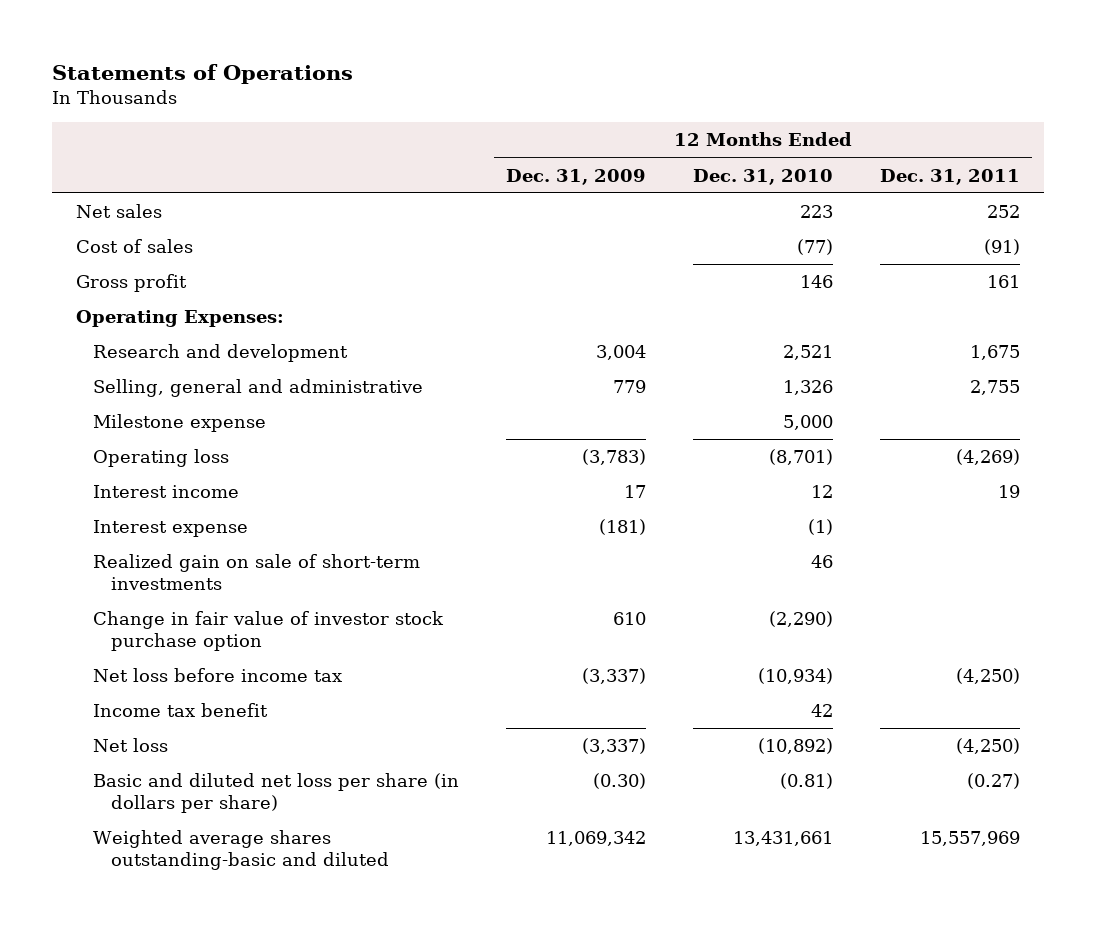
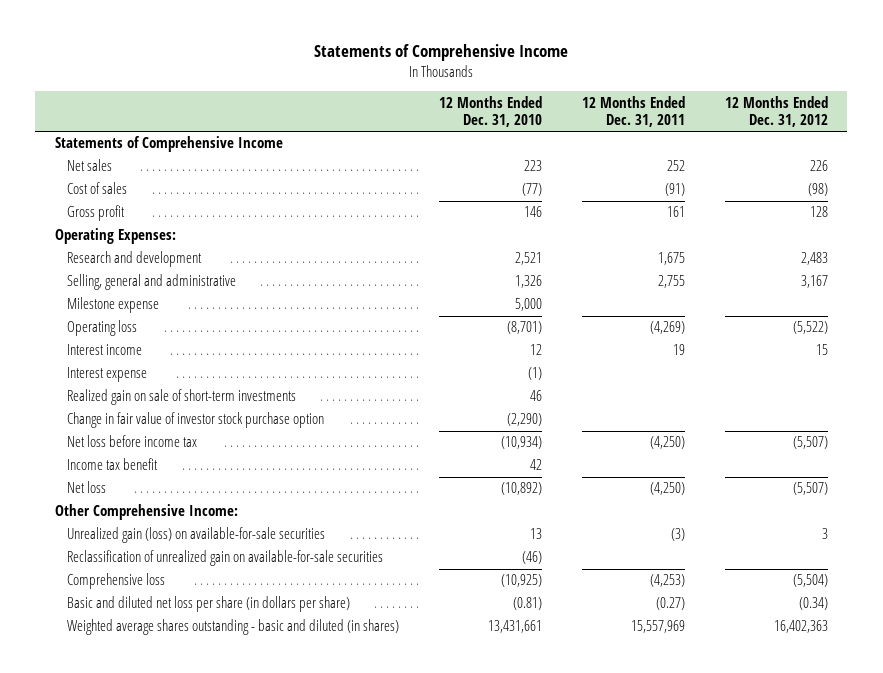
[52,63,354,84] Statements of Operations -> [314,44,569,62] Statements of Comprehensive Income
[506,168,647,185] Dec. 31, 2009 -> none
none -> [724,95,828,127] 12 Months Ended Dec. 31, 2012
none -> [54,136,283,153] Statements of Comprehensive Income
none -> [54,504,238,521] Other Comprehensive Income:
none -> [67,527,326,544] Unrealized gain (loss) on available-for-sale securities
none -> [67,550,384,567] Reclassification of unrealized gain on available-for-sale securities
none -> [67,573,166,590] Comprehensive loss
[93,830,389,870] Weighted average shares outstanding-basic and diluted -> [67,619,400,636] Weighted average shares outstanding - basic and diluted (in shares)

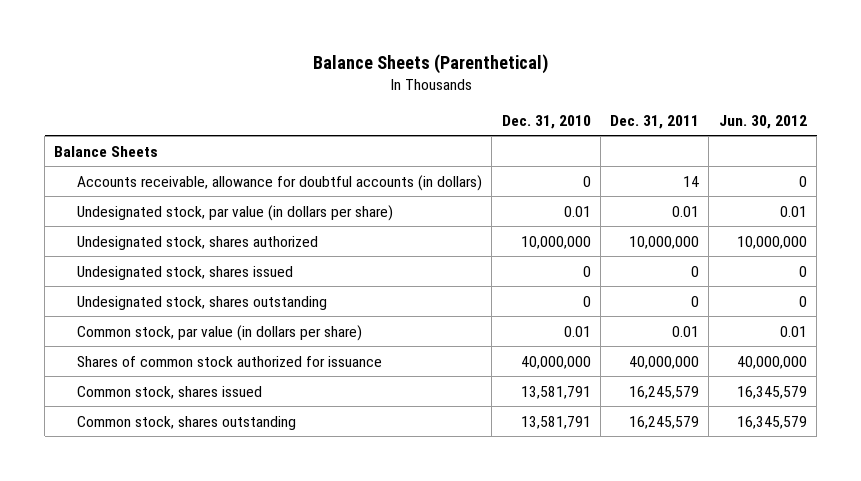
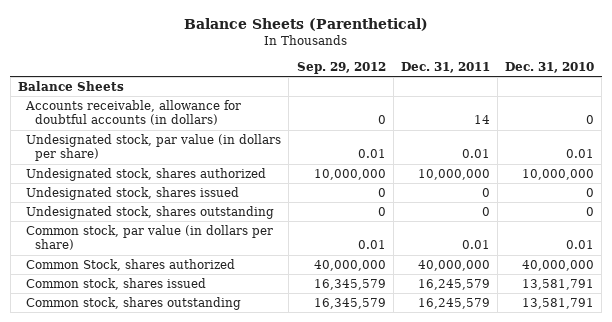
[718,114,807,129] Jun. 30, 2012 -> none
none -> [296,61,386,74] Sep. 29, 2012
[77,355,383,367] Shares of common stock authorized for issuance -> [26,258,236,271] Common Stock, shares authorized

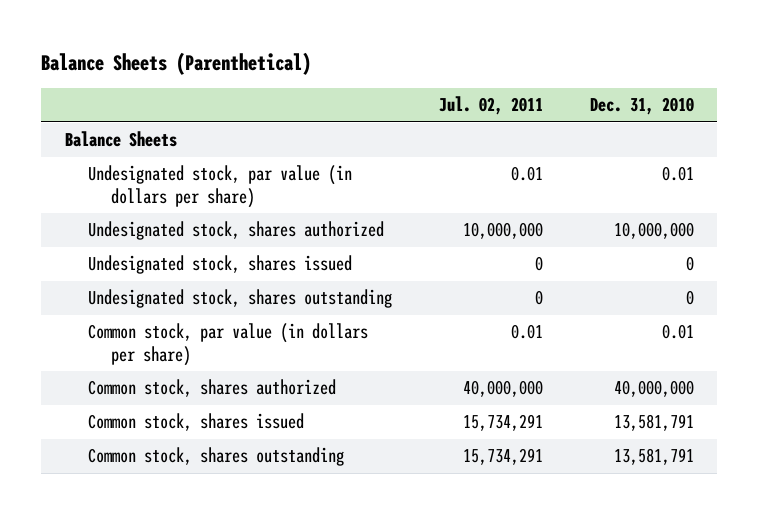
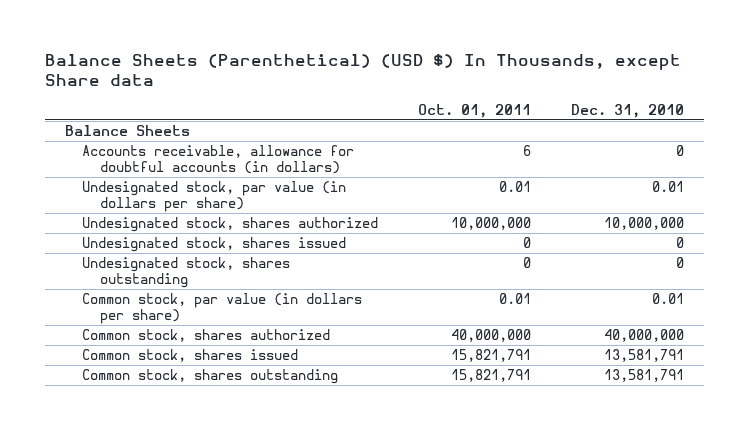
[41,51,312,75] Balance Sheets (Parenthetical) -> [44,53,681,87] Balance Sheets (Parenthetical) (USD $) In Thousands, except Share data
[438,96,543,116] Jul. 02, 2011 -> none
none -> [418,103,532,118] Oct. 01, 2011
none -> [82,145,355,175] Accounts receivable, allowance for doubtful accounts (in dollars)

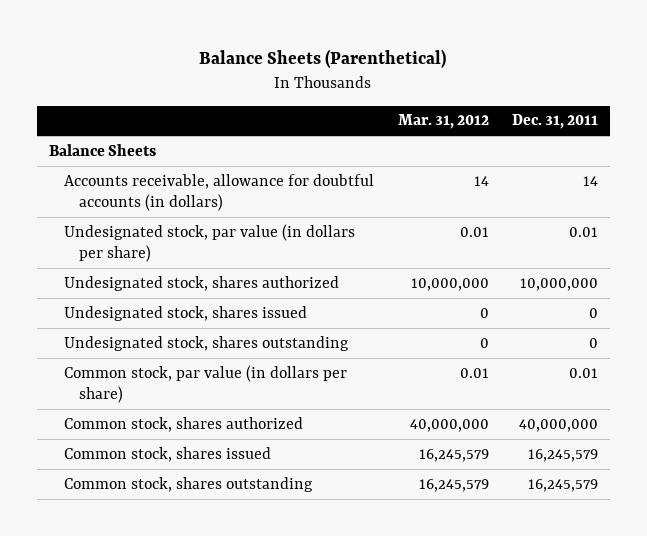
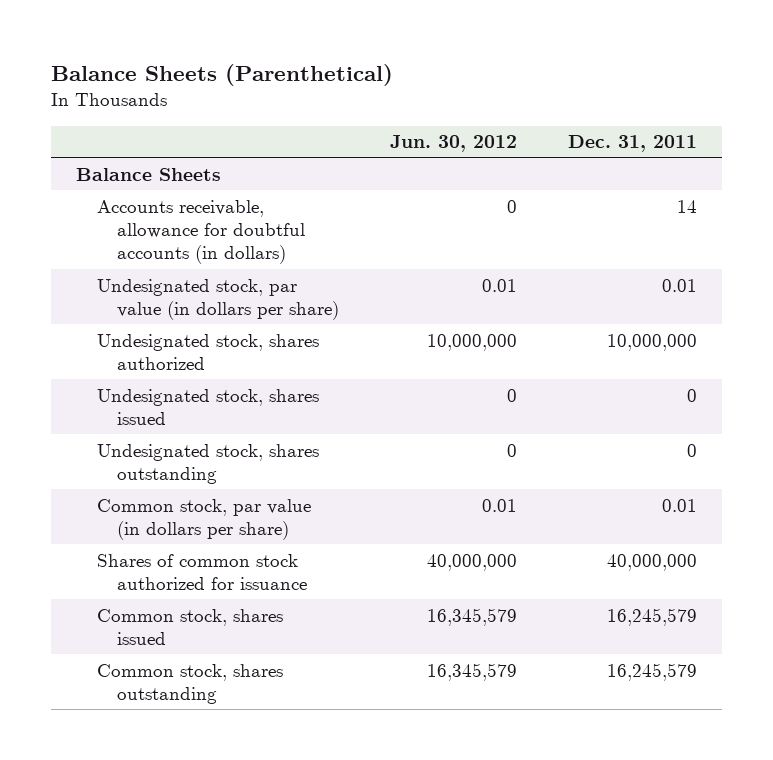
[397,114,489,130] Mar. 31, 2012 -> none
none -> [389,135,517,153] Jun. 30, 2012
[63,416,303,432] Common stock, shares authorized -> [96,553,307,590] Shares of common stock authorized for issuance

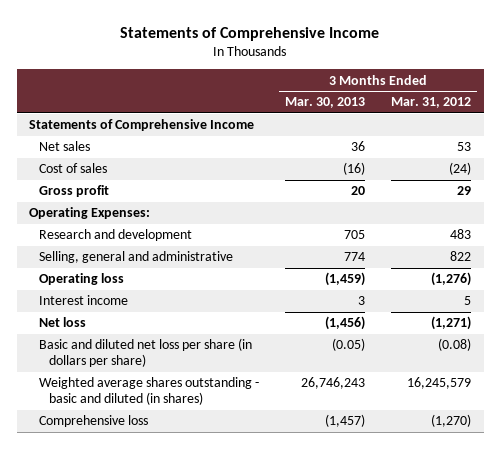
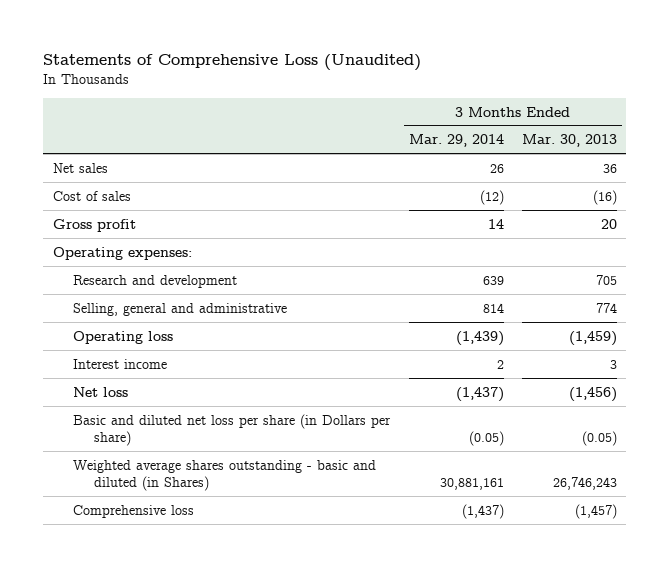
[120,26,380,41] Statements of Comprehensive Income -> [43,54,422,72] Statements of Comprehensive Loss (Unaudited)
[390,97,471,109] Mar. 31, 2012 -> none
none -> [408,134,504,148] Mar. 29, 2014
[29,119,255,132] Statements of Comprehensive Income -> none
[29,207,151,220] Operating Expenses: -> [52,246,192,260] Operating expenses:
[39,338,253,368] Basic and diluted net loss per share (in dollars per share) -> [73,413,392,446] Basic and diluted net loss per share (in Dollars per share)
[39,377,260,406] Weighted average shares outstanding - basic and diluted (in shares) -> [73,459,377,491] Weighted average shares outstanding - basic and diluted (in Shares)

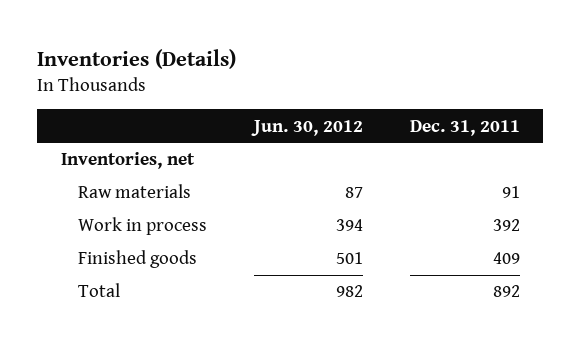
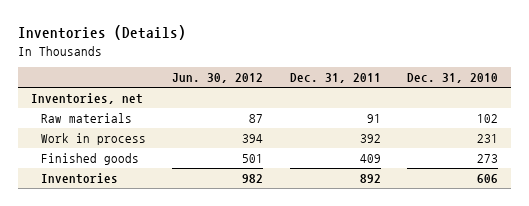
none -> [406,73,498,84] Dec. 31, 2010
[78,283,121,298] Total -> [40,172,118,184] Inventories

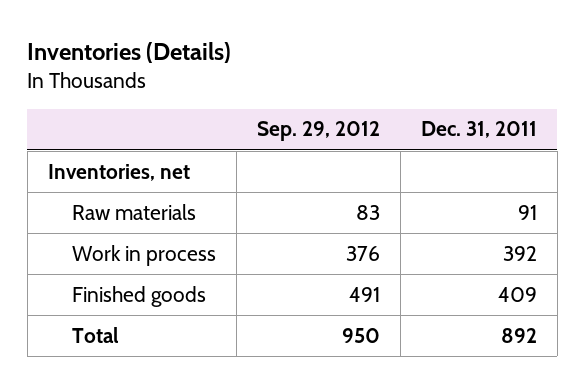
[172,73,264,84] Jun. 30, 2012 -> none
[406,73,498,84] Dec. 31, 2010 -> none
none -> [256,121,380,142] Sep. 29, 2012
[40,172,118,184] Inventories -> [71,326,119,343] Total

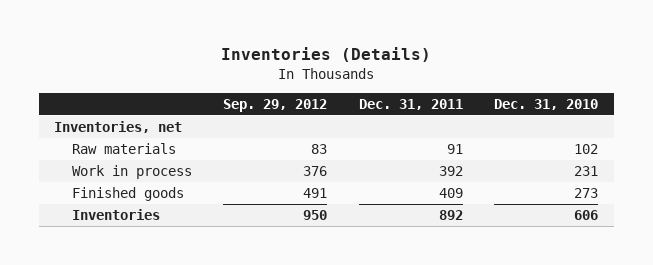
none -> [494,98,599,110] Dec. 31, 2010
[71,326,119,343] Total -> [72,209,161,221] Inventories

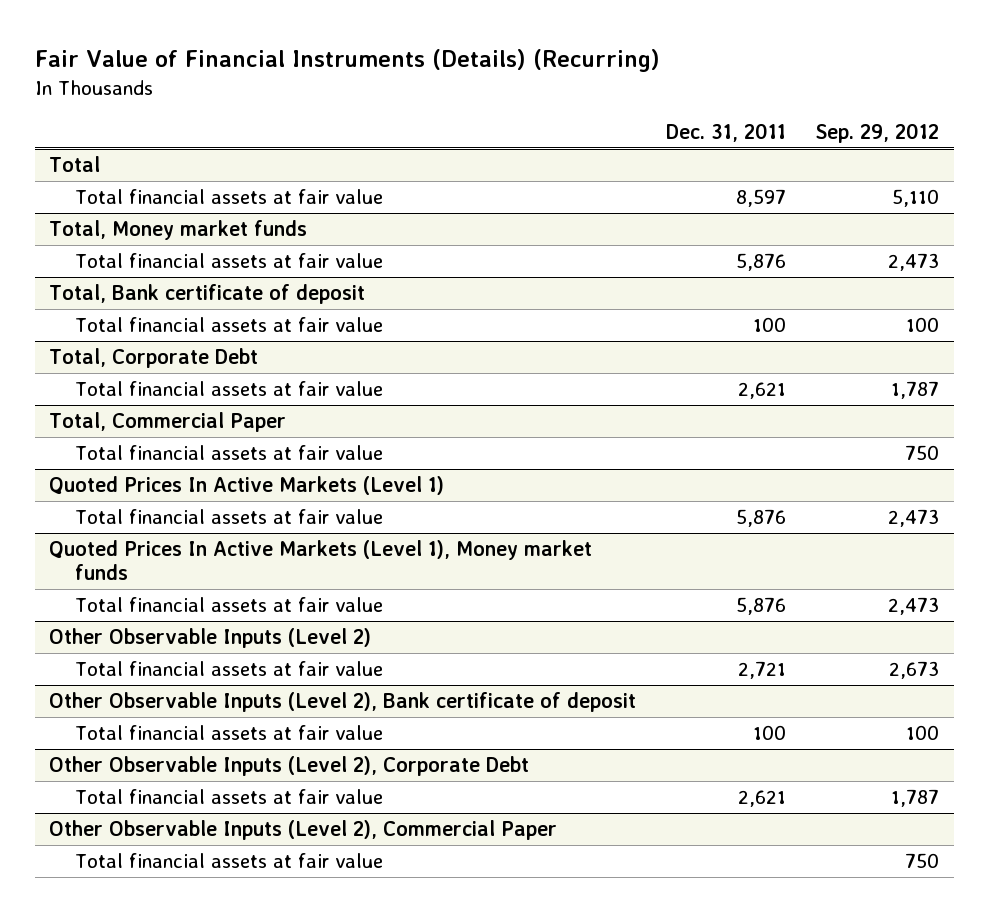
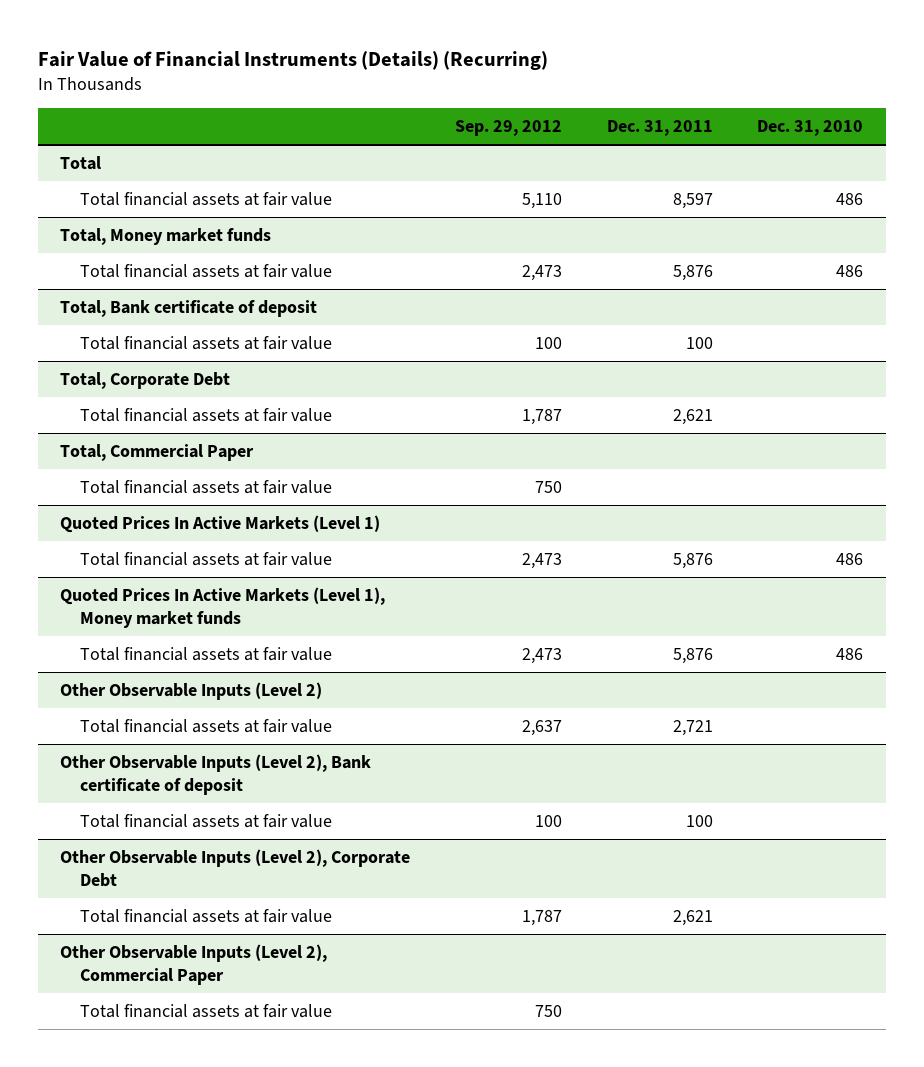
none -> [757,120,864,137] Dec. 31, 2010
[889,660,940,679] 2,673 -> [522,719,563,736] 2,637

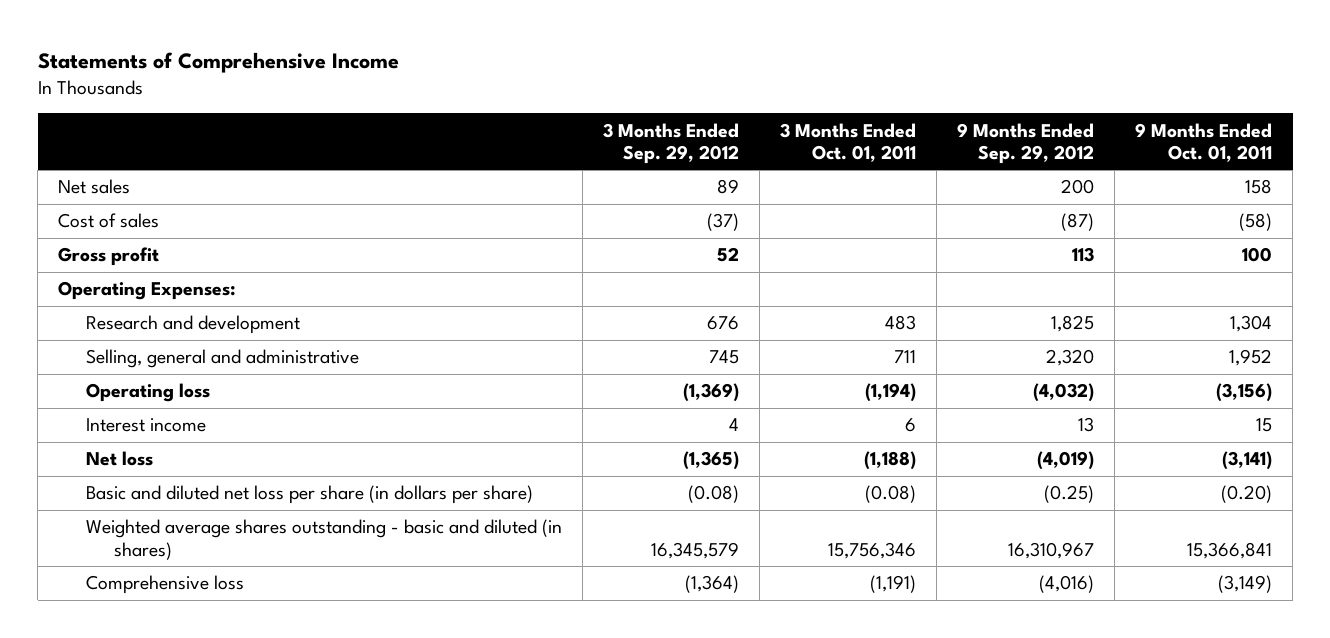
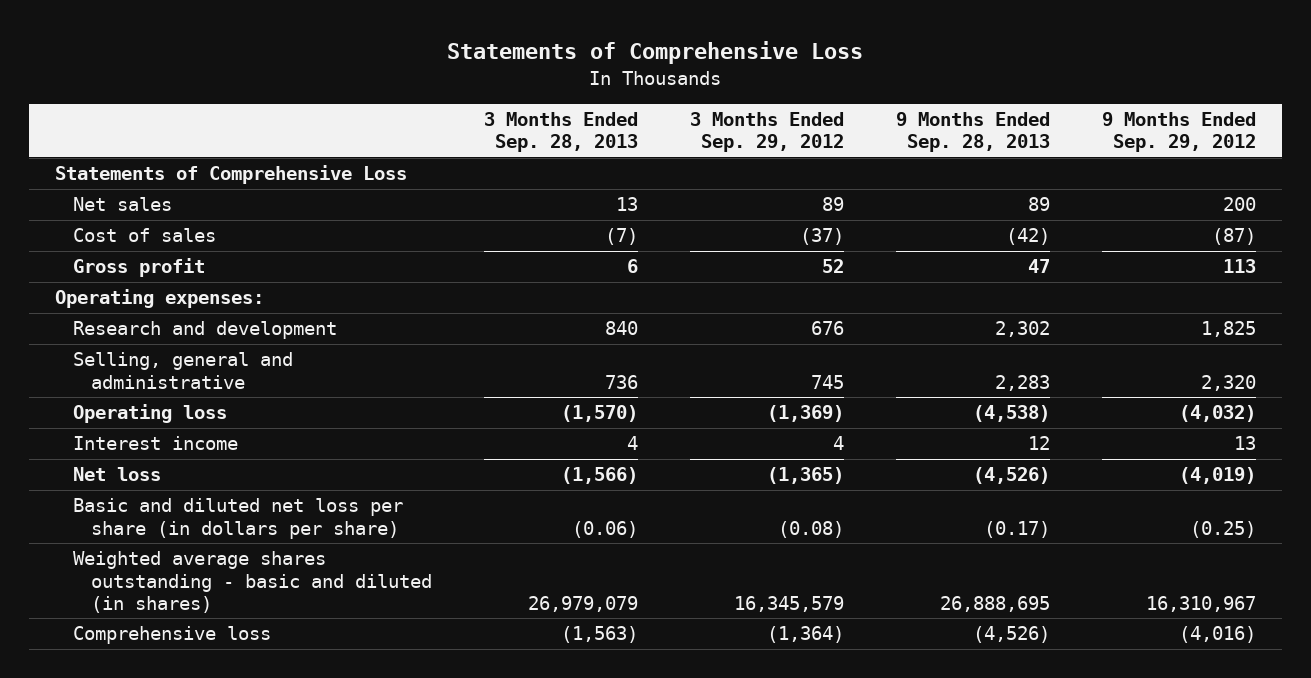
[37,51,399,73] Statements of Comprehensive Income -> [447,40,864,64] Statements of Comprehensive Loss
[780,122,917,163] 3 Months Ended Oct. 01, 2011 -> none
[1135,122,1273,163] 9 Months Ended Oct. 01, 2011 -> none
none -> [484,112,639,153] 3 Months Ended Sep. 28, 2013
none -> [895,112,1050,153] 9 Months Ended Sep. 28, 2013
none -> [54,165,407,185] Statements of Comprehensive Loss
[58,281,237,301] Operating Expenses: -> [54,289,264,309] Operating expenses:

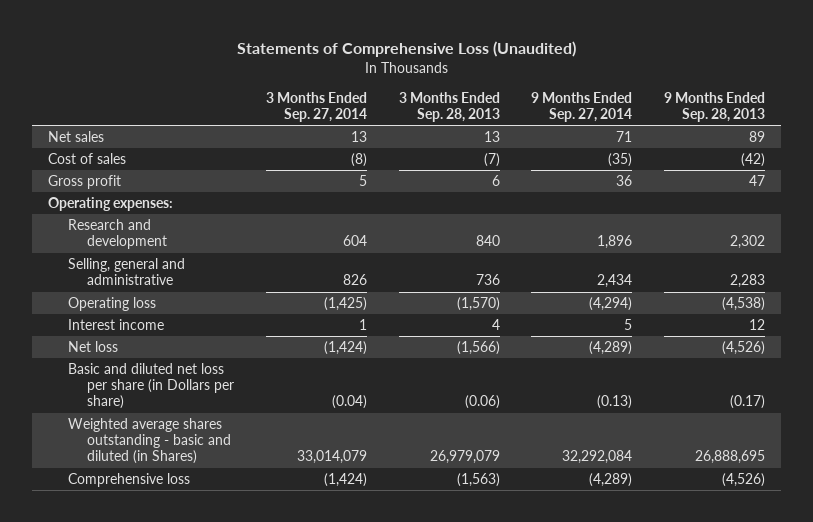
[447,40,864,64] Statements of Comprehensive Loss -> [236,40,576,57] Statements of Comprehensive Loss (Unaudited)
[689,112,844,153] 3 Months Ended Sep. 29, 2012 -> none
[1101,112,1256,153] 9 Months Ended Sep. 29, 2012 -> none
none -> [265,91,367,122] 3 Months Ended Sep. 27, 2014
none -> [531,91,633,122] 9 Months Ended Sep. 27, 2014
[54,165,407,185] Statements of Comprehensive Loss -> none
[72,498,403,539] Basic and diluted net loss per share (in dollars per share) -> [67,363,234,410] Basic and diluted net loss per share (in Dollars per share)
[72,551,433,613] Weighted average shares outstanding - basic and diluted (in shares) -> [67,418,231,465] Weighted average shares outstanding - basic and diluted (in Shares)

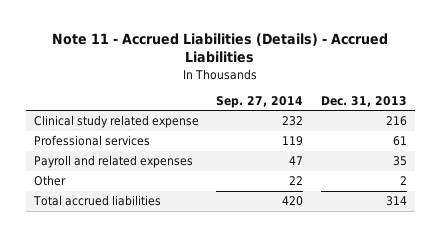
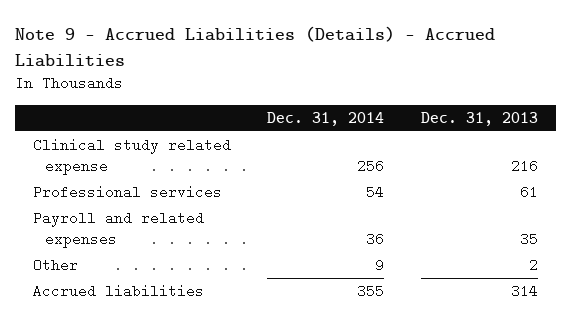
[52,32,389,64] Note 11 - Accrued Liabilities (Details) - Accrued Liabilities -> [14,26,495,68] Note 9 - Accrued Liabilities (Details) - Accrued Liabilities
[216,95,304,108] Sep. 27, 2014 -> none
none -> [267,111,385,126] Dec. 31, 2014
[33,195,162,207] Total accrued liabilities -> [32,284,204,299] Accrued liabilities

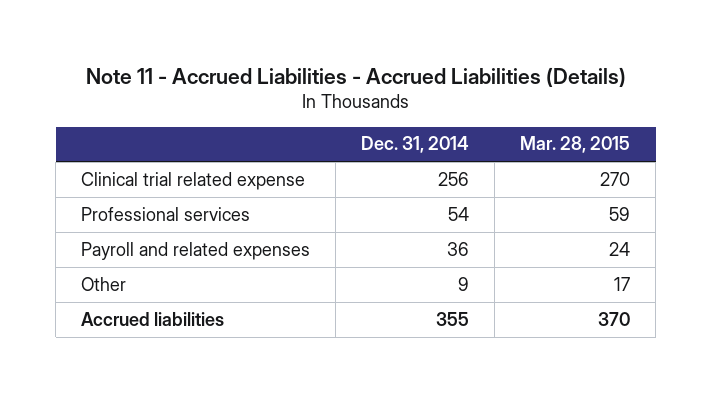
[14,26,495,68] Note 9 - Accrued Liabilities (Details) - Accrued Liabilities -> [85,66,626,87] Note 11 - Accrued Liabilities - Accrued Liabilities (Details)
[420,111,538,126] Dec. 31, 2013 -> none
none -> [520,136,631,154] Mar. 28, 2015
[32,138,231,176] Clinical study related expense -> [81,171,306,190] Clinical trial related expense

